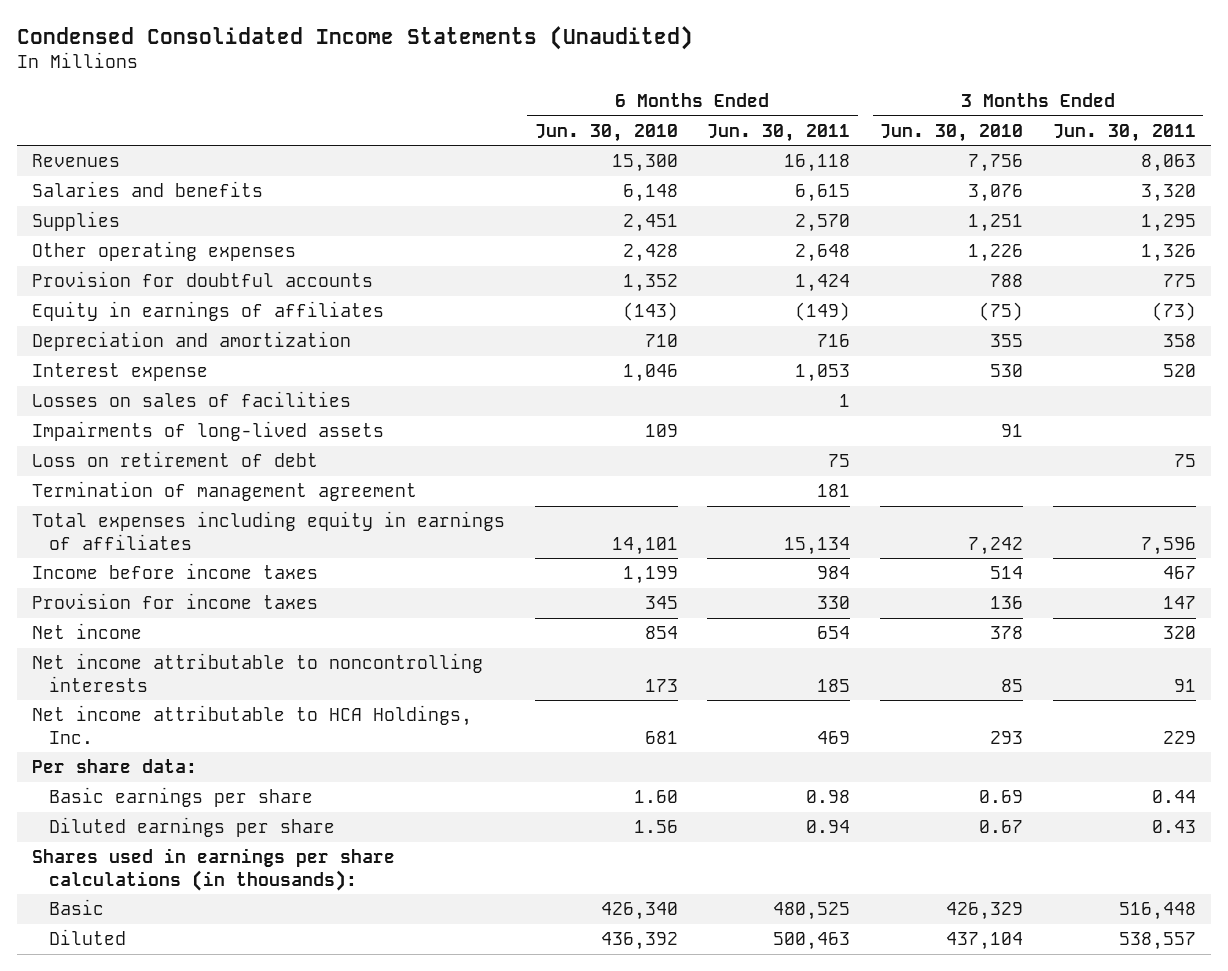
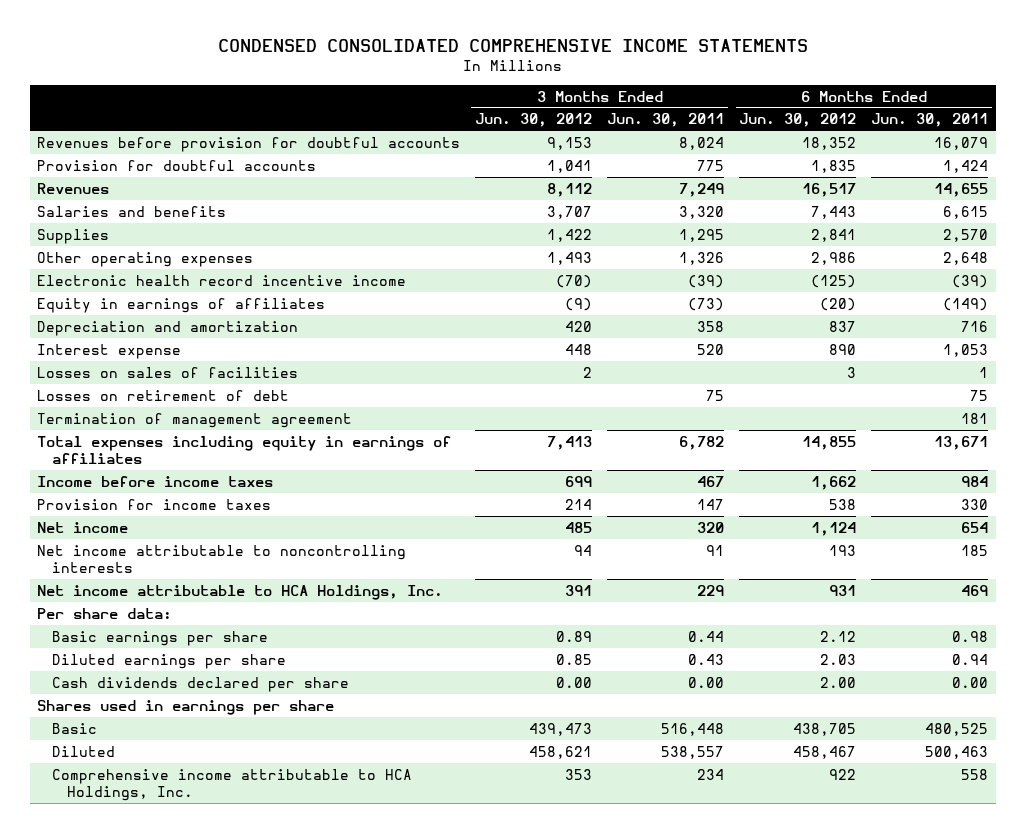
[17,26,694,51] Condensed Consolidated Income Statements (Unaudited) -> [217,38,808,52] CONDENSED CONSOLIDATED COMPREHENSIVE INCOME STATEMENTS
[534,123,678,142] Jun. 30, 2010 -> none
[880,123,1024,142] Jun. 30, 2010 -> none
none -> [475,113,593,128] Jun. 30, 2012
none -> [739,113,857,128] Jun. 30, 2012
none -> [37,136,461,152] Revenues before provision for doubtful accounts
[31,270,373,287] Provision for doubtful accounts -> [37,159,317,171] Provision for doubtful accounts
[784,153,851,172] 16,118 -> [934,182,989,197] 14,655
[1140,153,1196,172] 8,063 -> [679,182,725,197] 7,249
none -> [37,274,407,286] Electronic health record incentive income
[31,420,384,441] Impairments of long-lived assets -> none
[31,450,318,467] Loss on retirement of debt -> [37,389,290,401] Losses on retirement of debt
[784,536,851,555] 15,134 -> [934,435,989,450] 13,671
[1140,536,1196,555] 7,596 -> [679,435,725,450] 6,782
none -> [52,676,350,692] Cash dividends declared per share
[31,847,395,891] Shares used in earnings per share calculations (in thousands): -> [37,699,335,715] Shares used in earnings per share
none -> [52,768,413,802] Comprehensive income attributable to HCA Holdings, Inc.

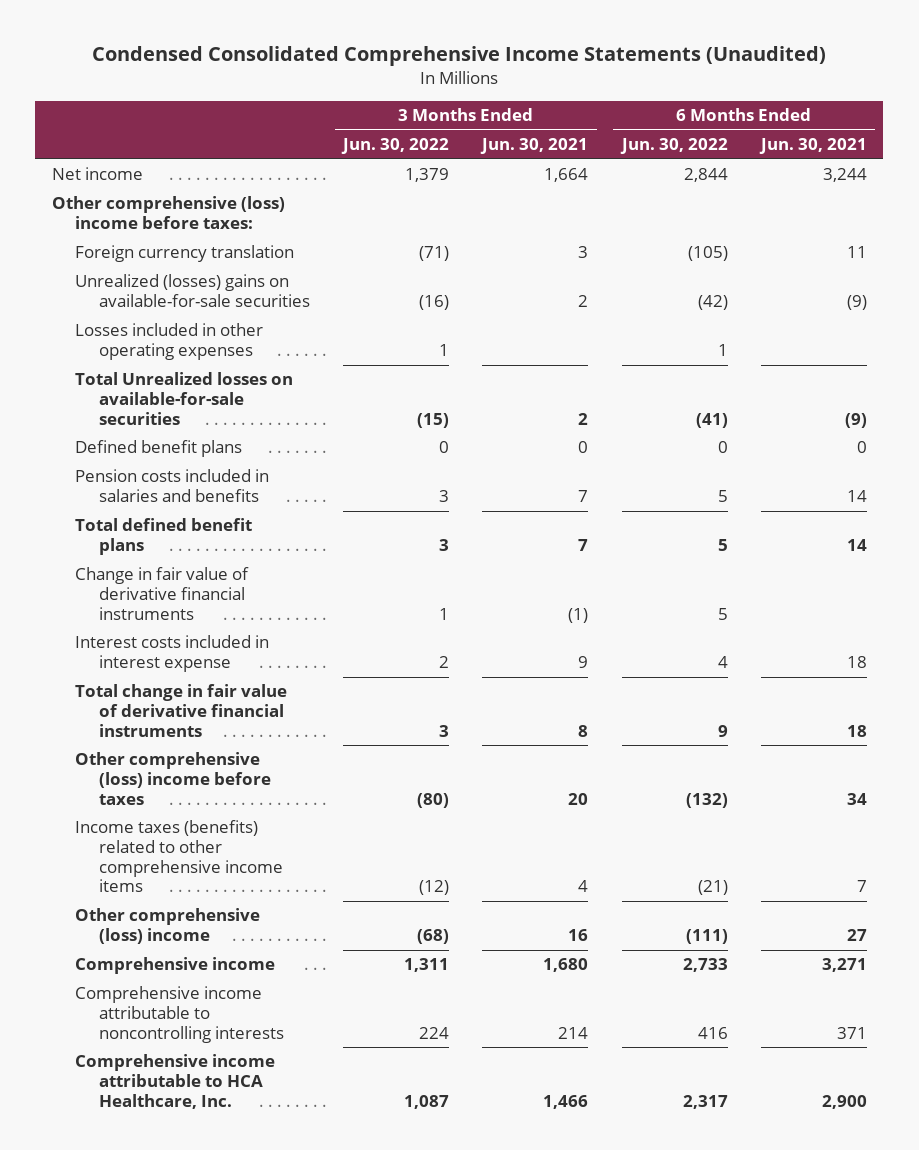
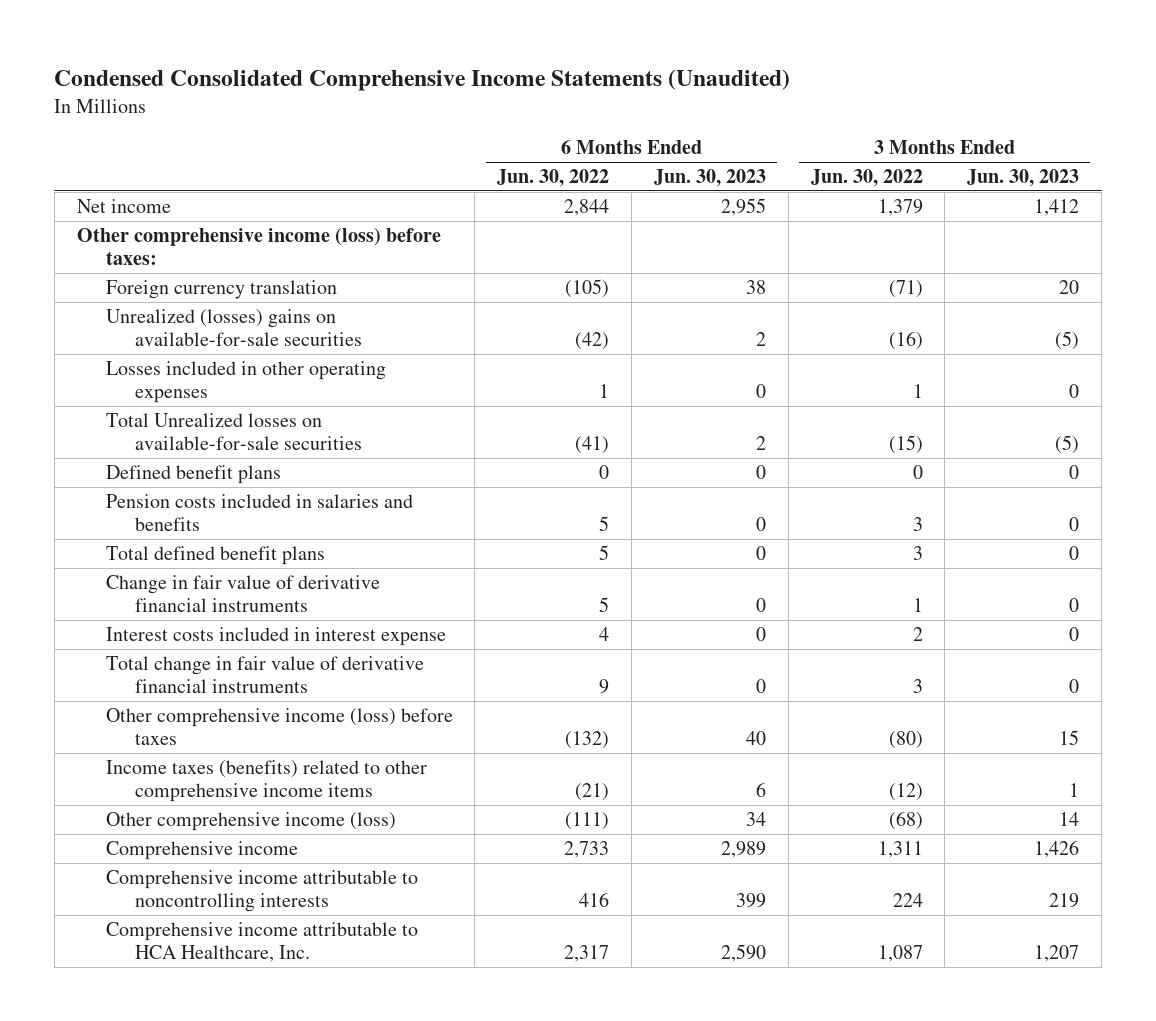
[480,137,589,154] Jun. 30, 2021 -> none
[758,137,867,154] Jun. 30, 2021 -> none
none -> [653,169,766,188] Jun. 30, 2023
none -> [967,169,1080,188] Jun. 30, 2023
[51,196,285,230] Other comprehensive (loss) income before taxes: -> [76,228,441,266] Other comprehensive income (loss) before taxes:
[75,752,271,805] Other comprehensive (loss) income before taxes -> [105,708,453,746] Other comprehensive income (loss) before taxes
[75,908,261,945] Other comprehensive (loss) income -> [105,812,396,832] Other comprehensive income (loss)

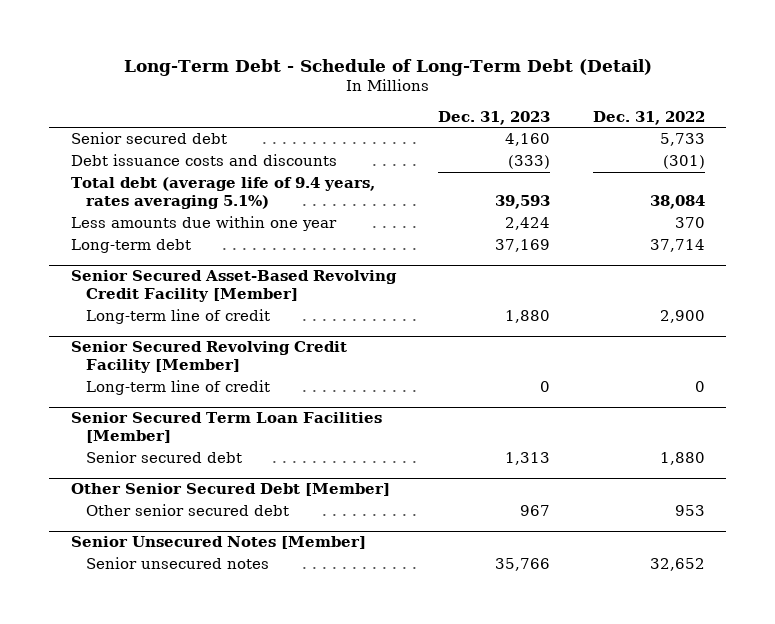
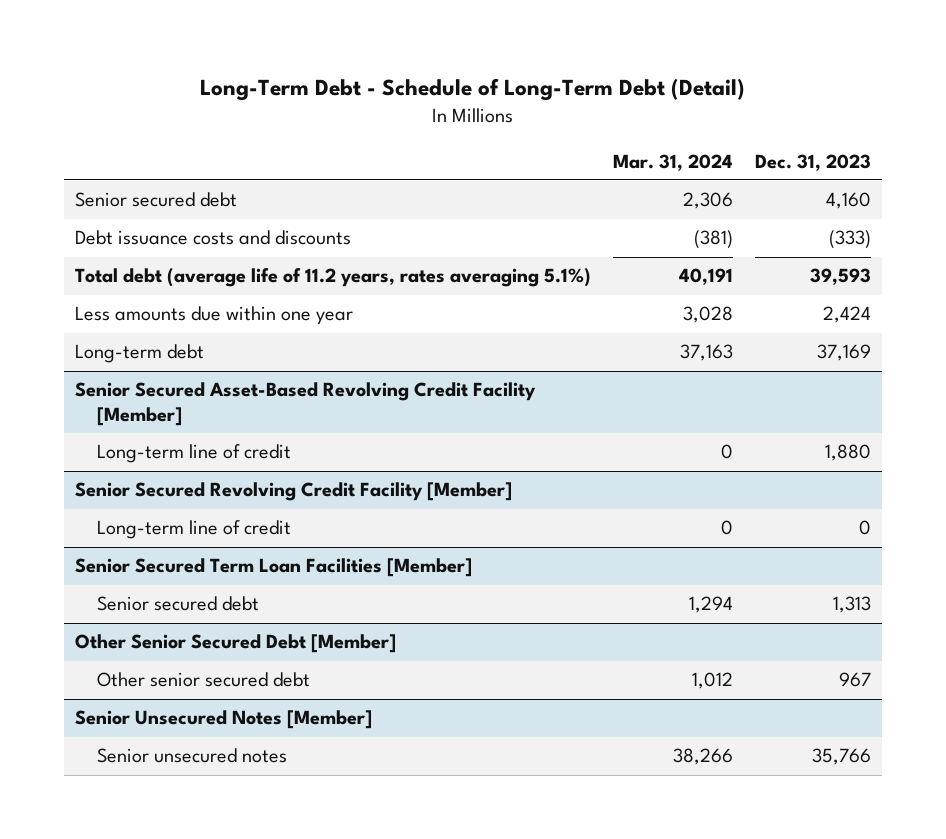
[592,110,705,125] Dec. 31, 2022 -> none
none -> [612,153,733,171] Mar. 31, 2024
[70,177,375,210] Total debt (average life of 9.4 years, rates averaging 5.1%) -> [75,268,592,288] Total debt (average life of 11.2 years, rates averaging 5.1%)

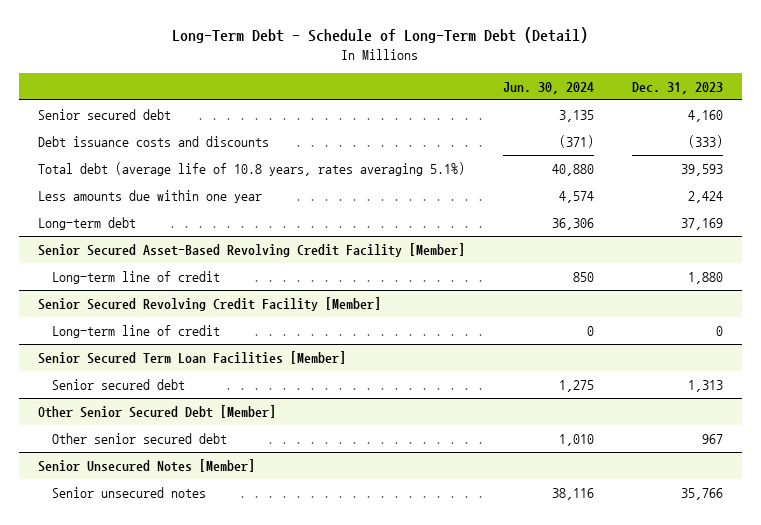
[612,153,733,171] Mar. 31, 2024 -> none
none -> [502,81,594,94] Jun. 30, 2024
[75,268,592,288] Total debt (average life of 11.2 years, rates averaging 5.1%) -> [37,161,465,176] Total debt (average life of 10.8 years, rates averaging 5.1%)

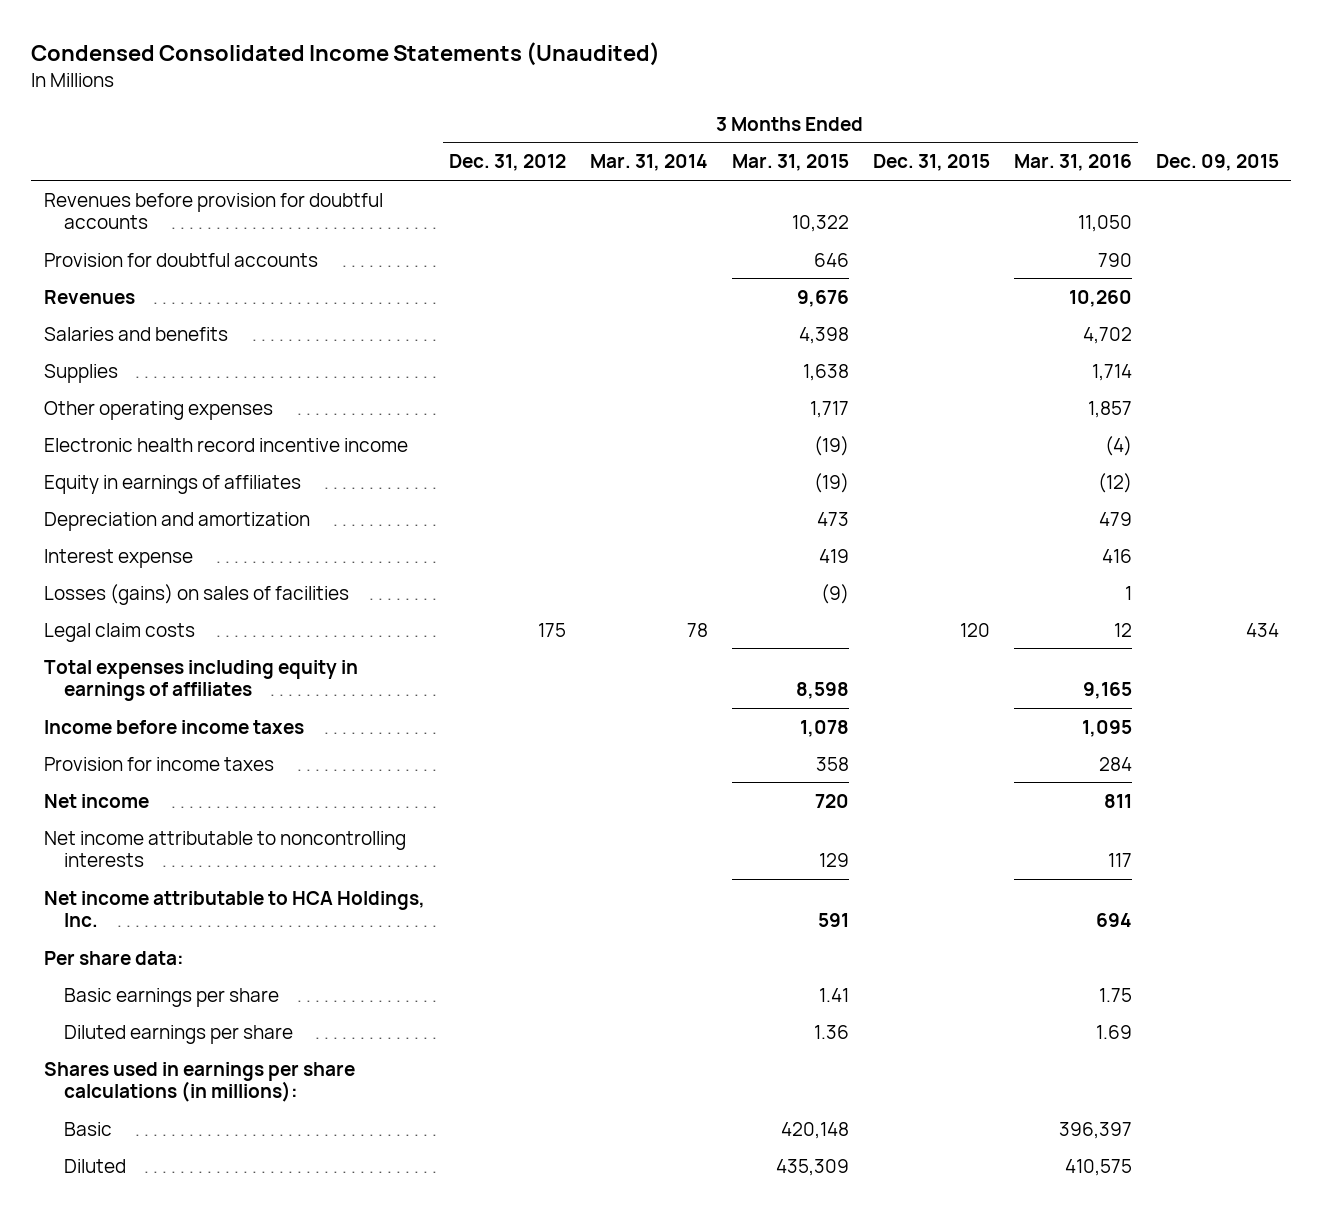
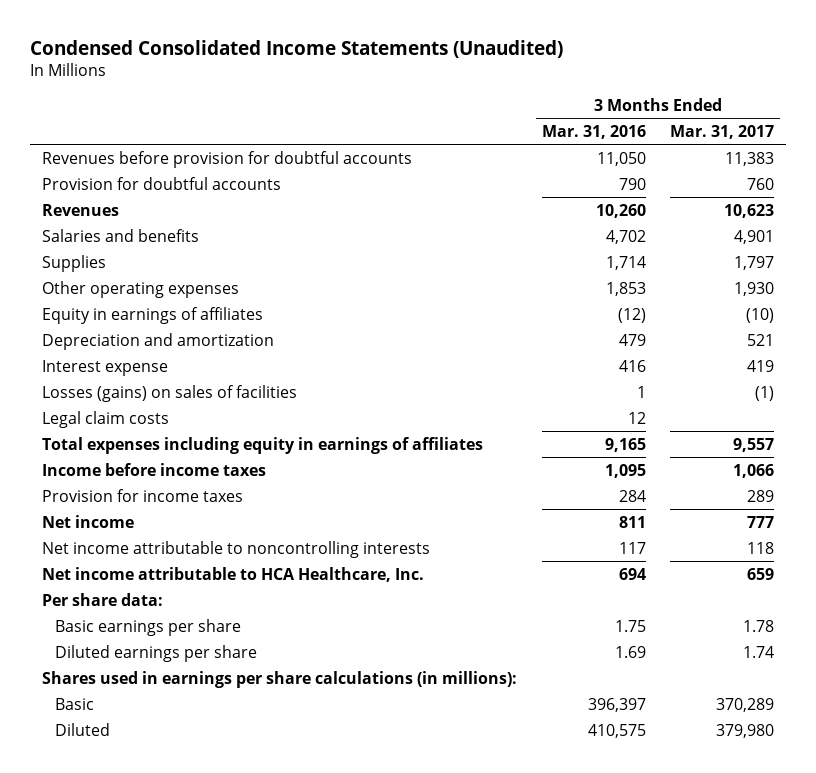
[448,154,566,172] Dec. 31, 2012 -> none
[589,154,708,172] Mar. 31, 2014 -> none
[731,154,849,172] Mar. 31, 2015 -> none
[873,154,991,172] Dec. 31, 2015 -> none
[1156,154,1280,172] Dec. 09, 2015 -> none
none -> [670,125,775,140] Mar. 31, 2017
[43,437,408,452] Electronic health record incentive income -> none
[1088,400,1133,418] 1,857 -> [605,281,646,296] 1,853
[43,890,425,928] Net income attributable to HCA Holdings, Inc. -> [42,566,425,582] Net income attributable to HCA Healthcare, Inc.

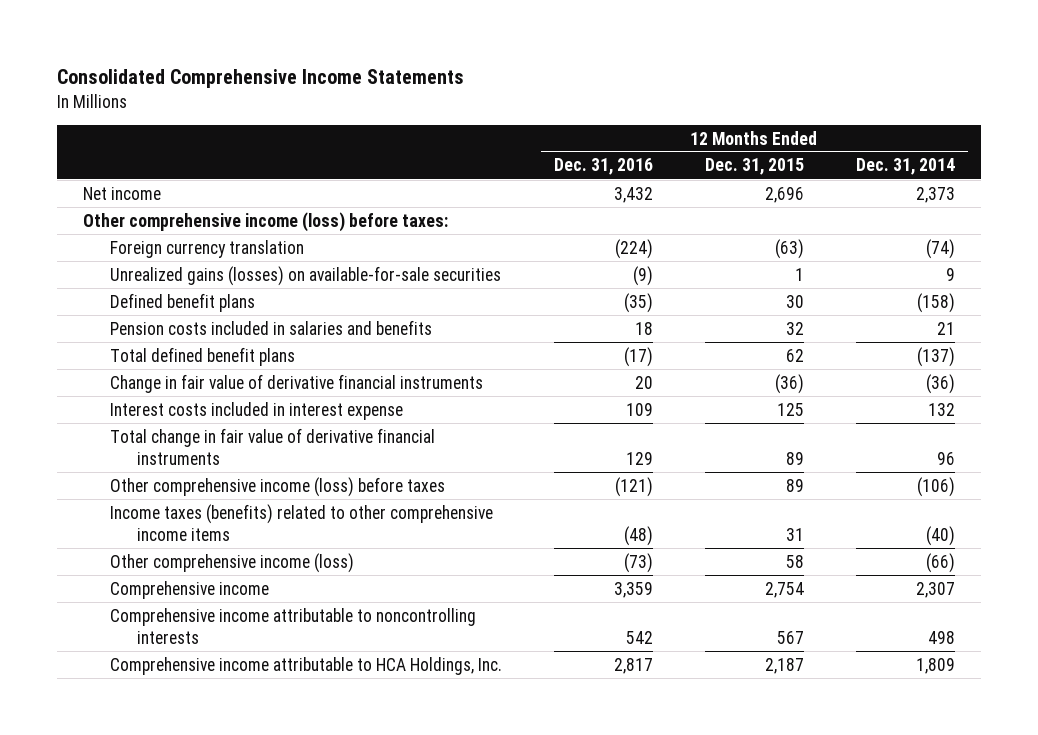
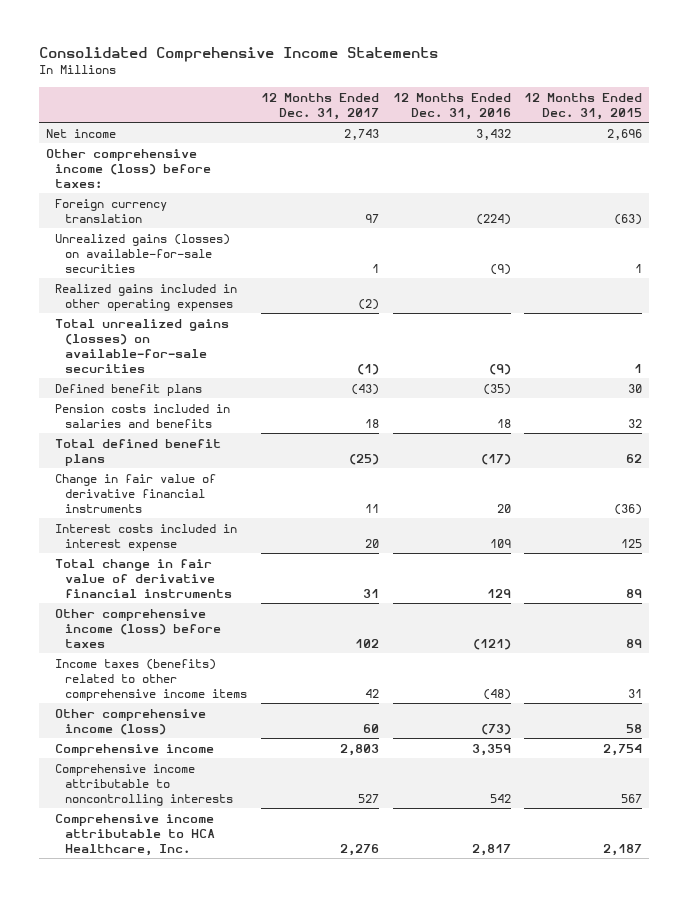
[855,158,955,176] Dec. 31, 2014 -> none
none -> [260,92,379,120] 12 Months Ended Dec. 31, 2017
none -> [55,283,238,311] Realized gains included in other operating expenses
none -> [55,318,230,373] Total unrealized gains (losses) on available-for-sale securities
[110,656,503,675] Comprehensive income attributable to HCA Holdings, Inc. -> [55,813,215,856] Comprehensive income attributable to HCA Healthcare, Inc.

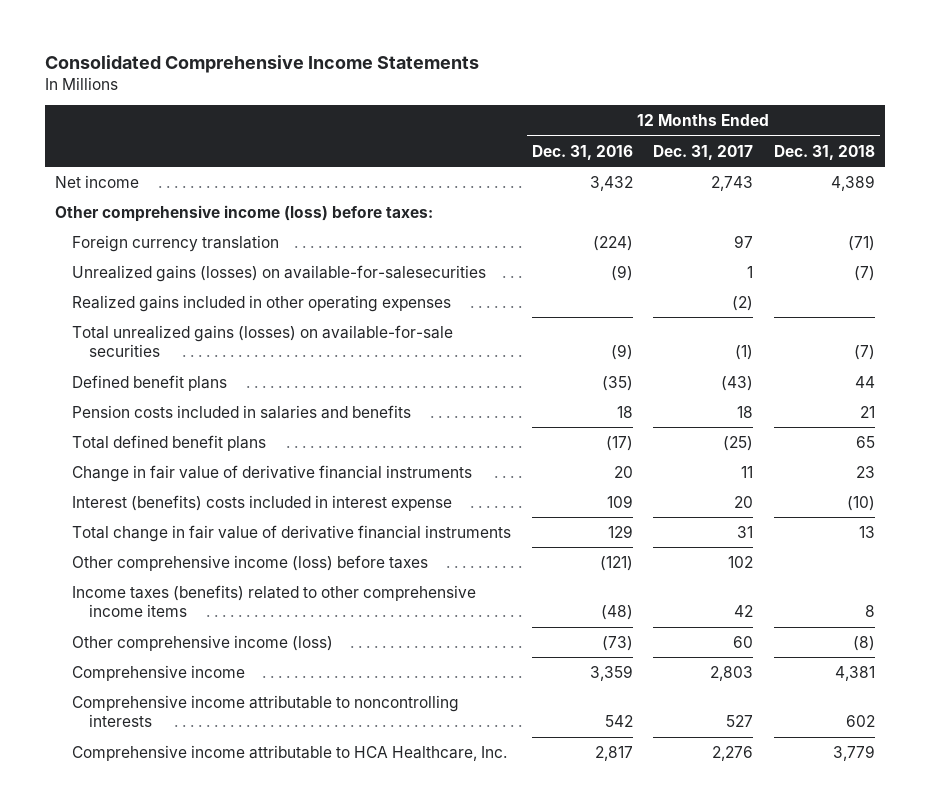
[524,92,643,120] 12 Months Ended Dec. 31, 2015 -> none
none -> [774,144,876,160] Dec. 31, 2018
[55,233,231,273] Unrealized gains (losses) on available-for-sale securities -> [72,264,487,282] Unrealized gains (losses) on available-for-salesecurities
[55,523,238,551] Interest costs included in interest expense -> [72,494,453,511] Interest (benefits) costs included in interest expense

